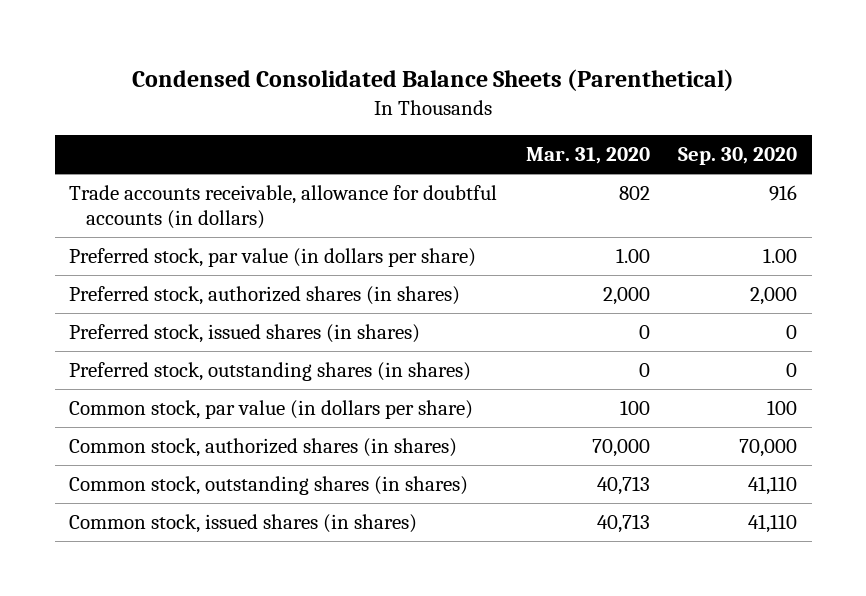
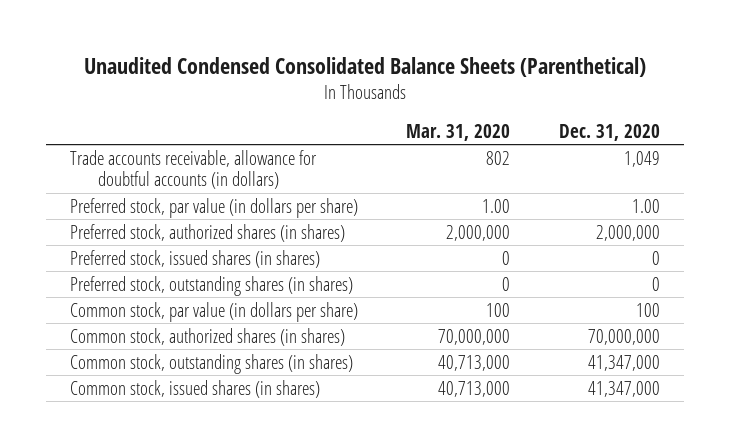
[132,68,735,91] Condensed Consolidated Balance Sheets (Parenthetical) -> [83,57,646,78] Unaudited Condensed Consolidated Balance Sheets (Parenthetical)
[678,147,798,166] Sep. 30, 2020 -> none
none -> [558,123,660,141] Dec. 31, 2020
[602,287,650,306] 2,000 -> [446,224,511,241] 2,000,000
[591,439,650,458] 70,000 -> [438,328,511,345] 70,000,000
[596,476,650,496] 40,713 -> [438,354,511,371] 40,713,000
[596,514,650,534] 40,713 -> [438,380,511,397] 40,713,000

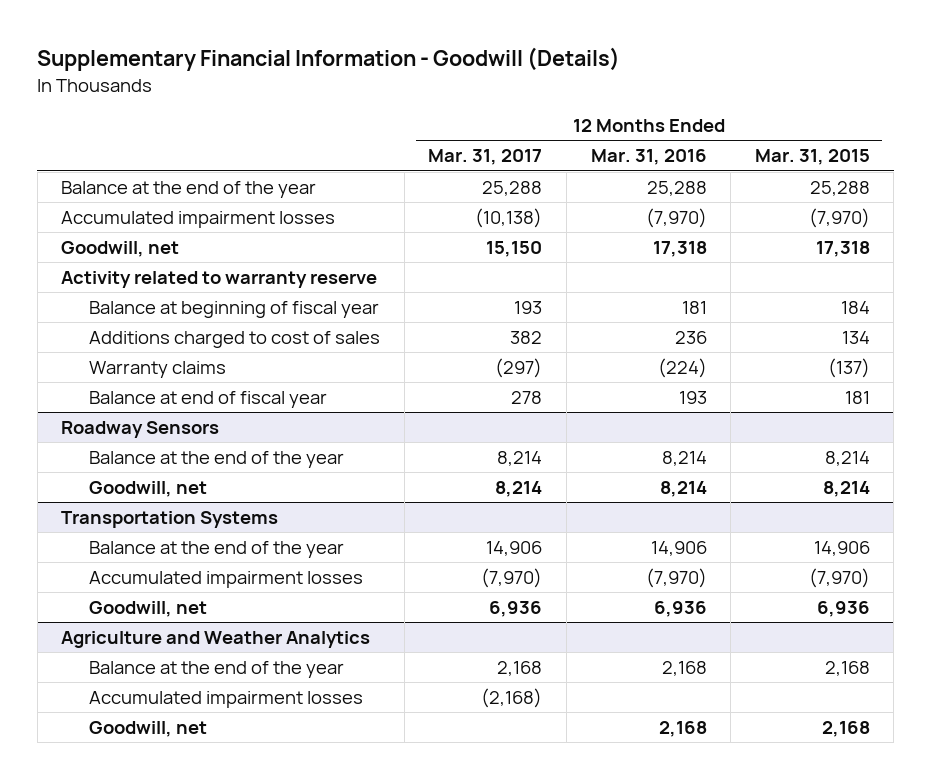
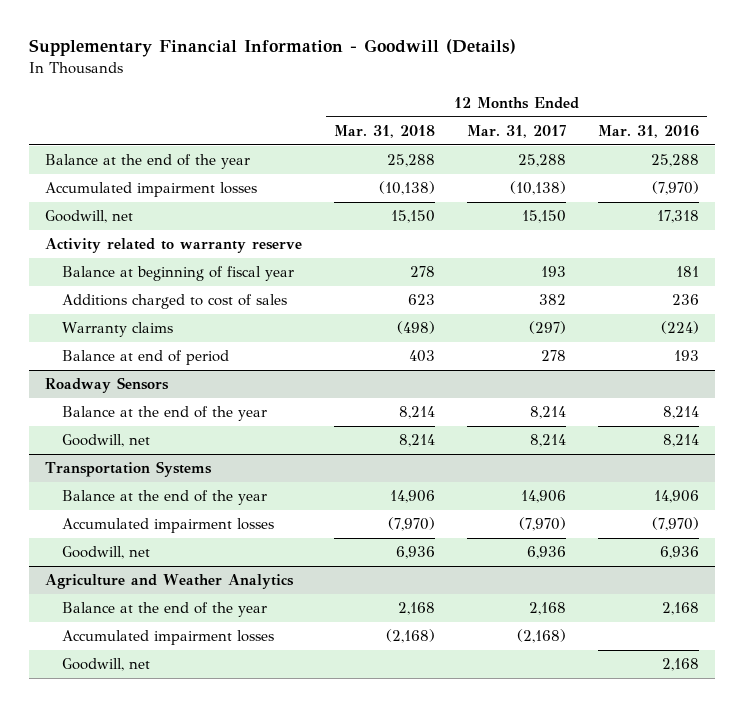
[754,149,870,166] Mar. 31, 2015 -> none
none -> [333,124,435,138] Mar. 31, 2018
[89,390,328,408] Balance at end of fiscal year -> [62,350,230,366] Balance at end of period

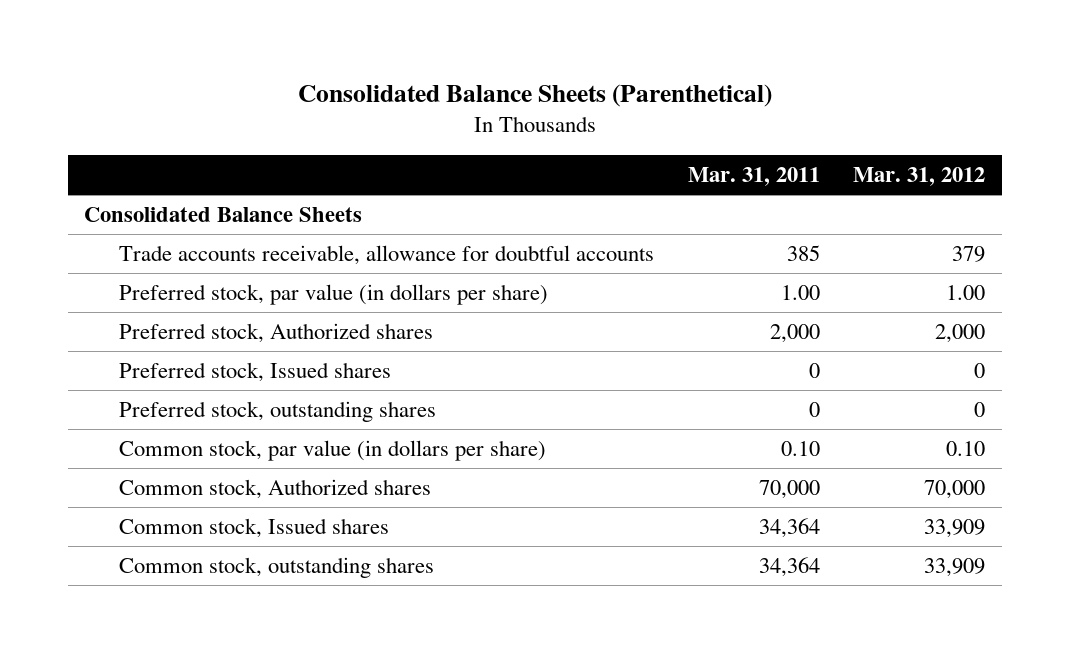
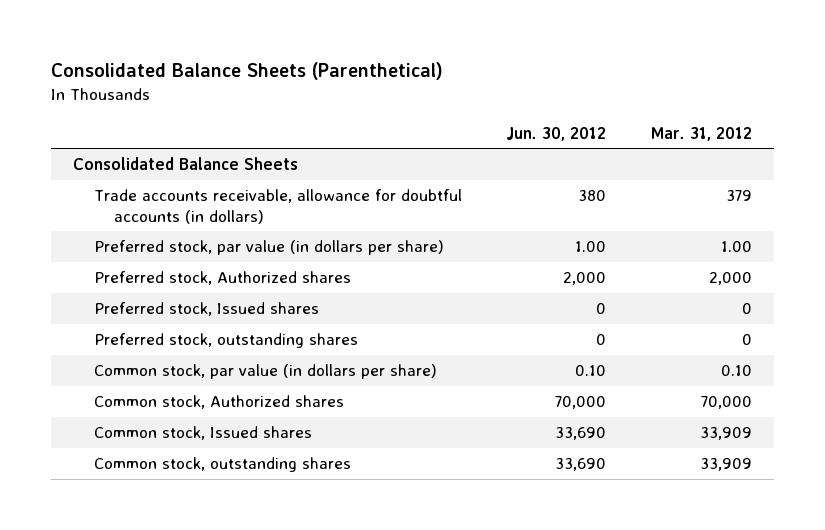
[687,166,820,186] Mar. 31, 2011 -> none
none -> [506,126,607,141] Jun. 30, 2012
[119,245,655,266] Trade accounts receivable, allowance for doubtful accounts -> [93,189,462,224] Trade accounts receivable, allowance for doubtful accounts (in dollars)

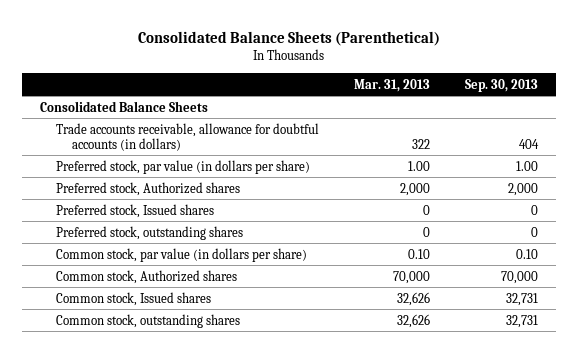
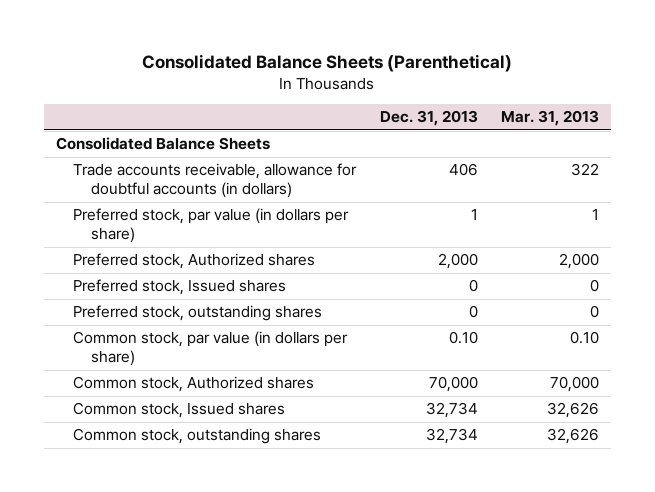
[465,78,539,92] Sep. 30, 2013 -> none
none -> [379,110,478,127] Dec. 31, 2013
[408,160,431,171] 1.00 -> [592,209,600,221] 1

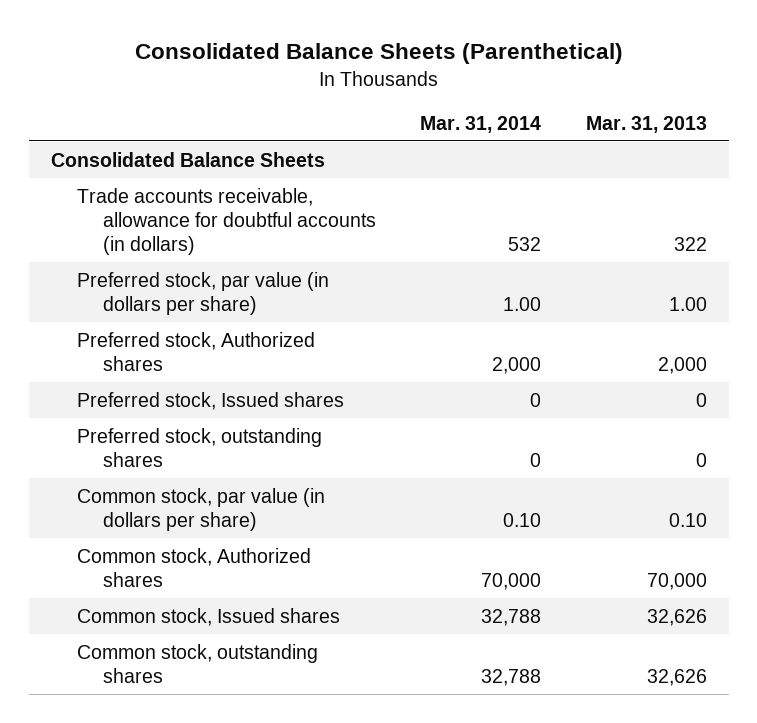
[379,110,478,127] Dec. 31, 2013 -> none
none -> [420,115,542,133] Mar. 31, 2014
[592,209,600,221] 1 -> [668,296,707,311] 1.00

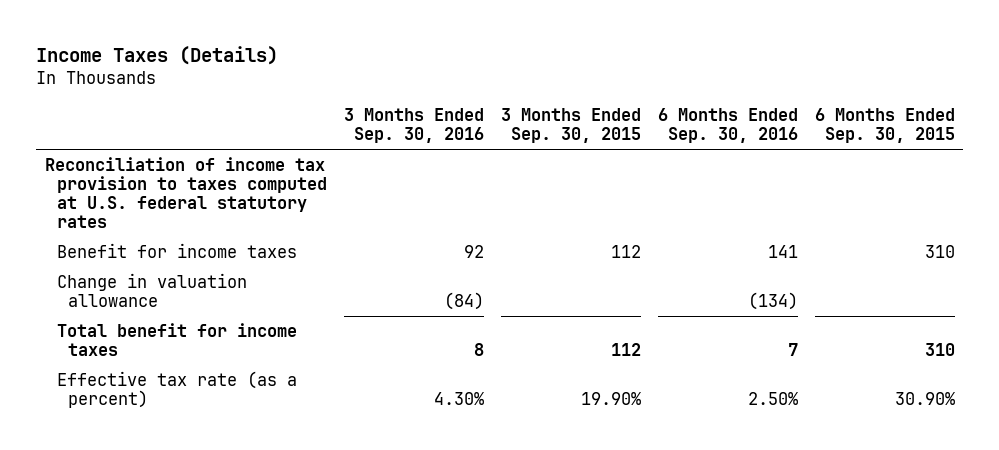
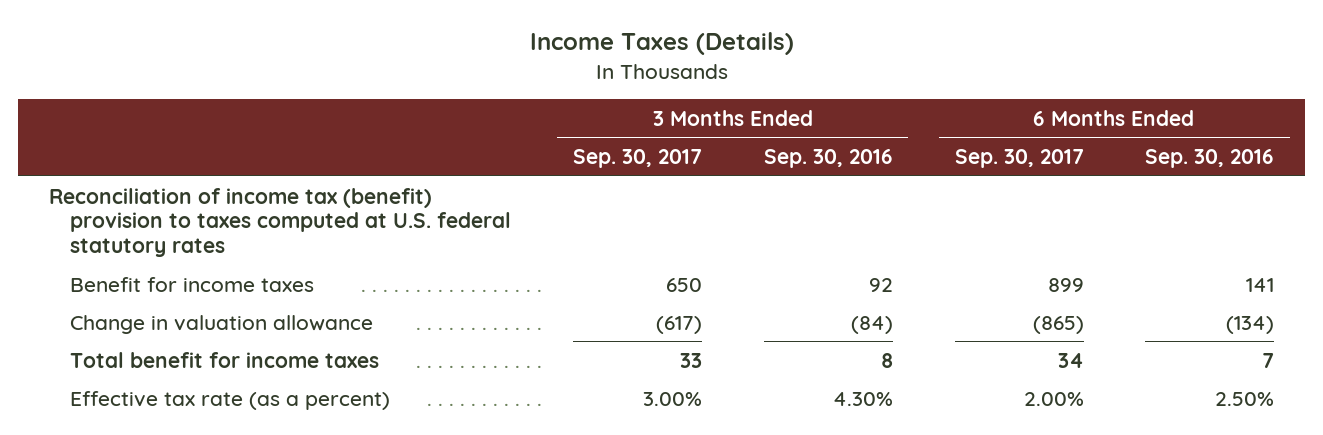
[500,108,641,144] 3 Months Ended Sep. 30, 2015 -> none
[814,108,955,144] 6 Months Ended Sep. 30, 2015 -> none
none -> [572,149,702,169] Sep. 30, 2017
none -> [954,149,1084,169] Sep. 30, 2017
[44,157,327,229] Reconciliation of income tax provision to taxes computed at U.S. federal statutory rates -> [48,187,511,258] Reconciliation of income tax (benefit) provision to taxes computed at U.S. federal statutory rates

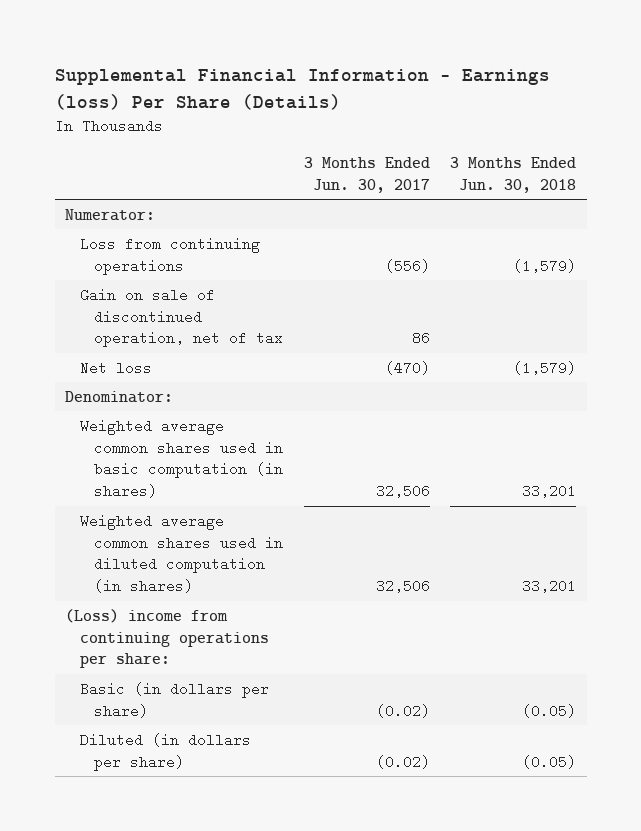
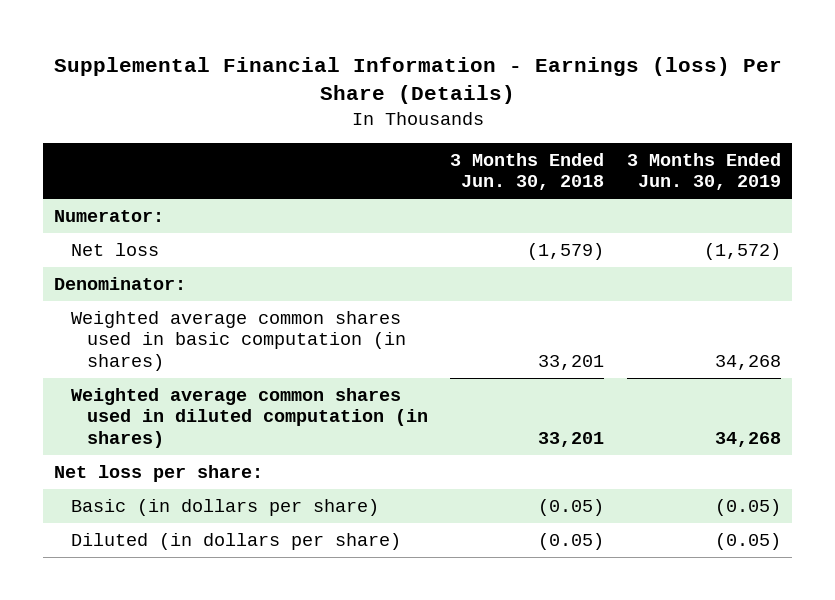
[303,156,430,193] 3 Months Ended Jun. 30, 2017 -> none
none -> [626,152,781,191] 3 Months Ended Jun. 30, 2019
[79,236,260,275] Loss from continuing operations -> none
[79,287,283,348] Gain on sale of discontinued operation, net of tax -> none
[65,608,269,669] (Loss) income from continuing operations per share: -> [54,464,264,482] Net loss per share:

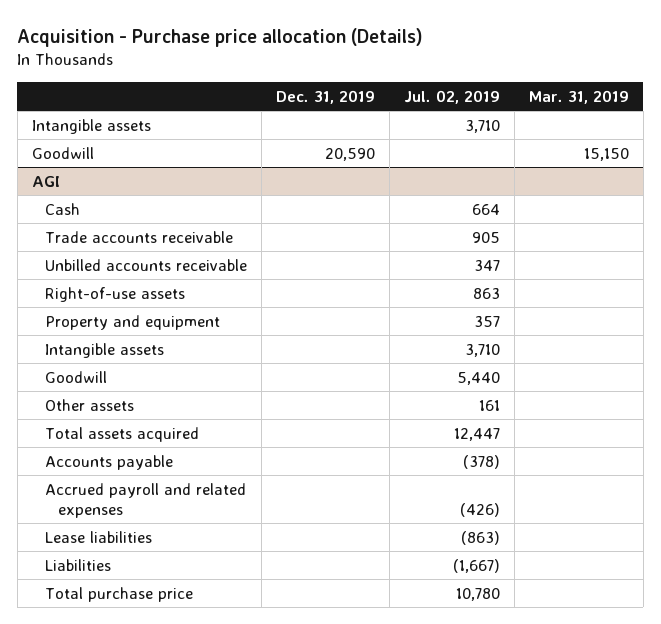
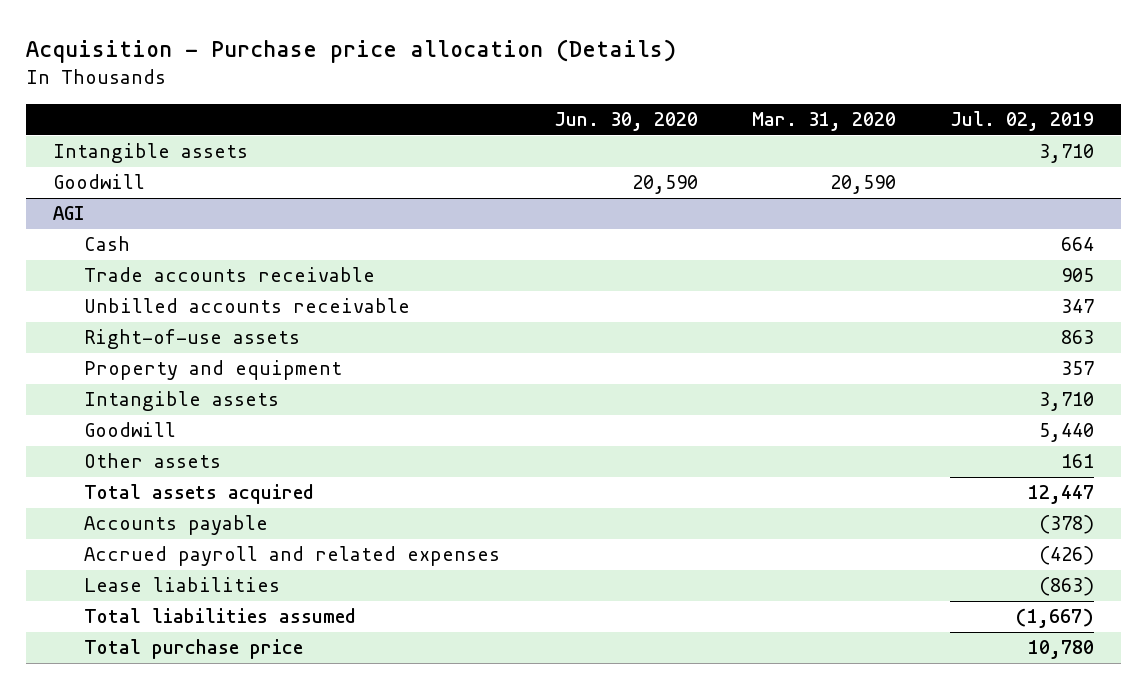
[275,89,375,104] Dec. 31, 2019 -> none
[528,89,629,104] Mar. 31, 2019 -> none
none -> [553,112,698,132] Jun. 30, 2020
none -> [751,112,896,132] Mar. 31, 2020
[44,558,111,571] Liabilities -> [83,608,356,624] Total liabilities assumed

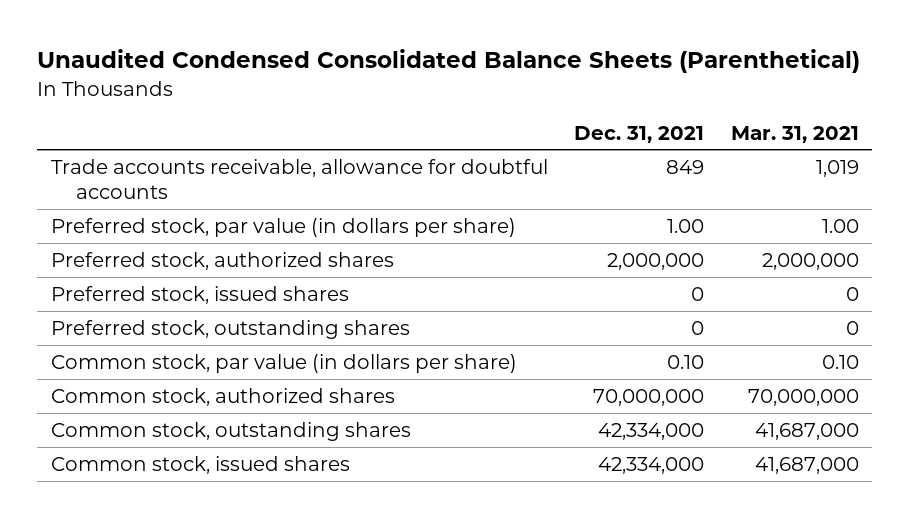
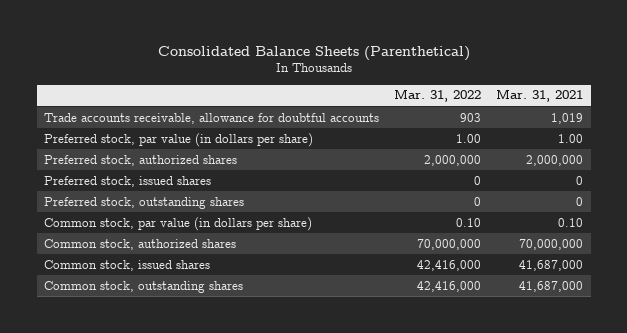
[37,49,861,74] Unaudited Condensed Consolidated Balance Sheets (Parenthetical) -> [157,45,470,61] Consolidated Balance Sheets (Parenthetical)
[574,125,705,143] Dec. 31, 2021 -> none
none -> [394,89,482,103] Mar. 31, 2022
[50,421,411,441] Common stock, outstanding shares -> [44,280,244,293] Common stock, outstanding shares

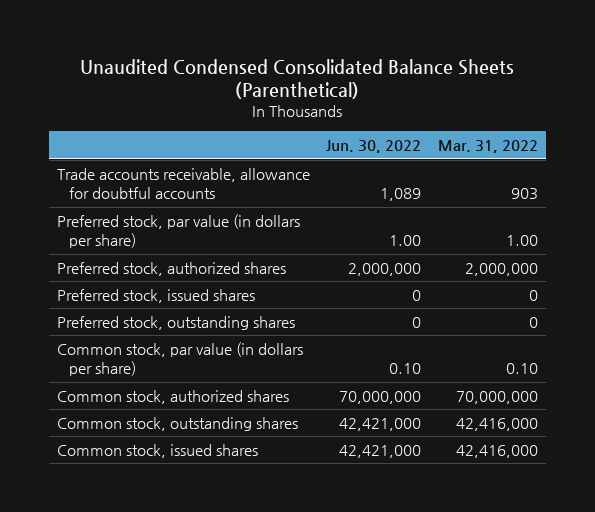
[157,45,470,61] Consolidated Balance Sheets (Parenthetical) -> [80,58,515,99] Unaudited Condensed Consolidated Balance Sheets (Parenthetical)
[496,89,584,103] Mar. 31, 2021 -> none
none -> [326,140,422,154] Jun. 30, 2022
[44,259,211,271] Common stock, issued shares -> [57,443,259,458] Common stock, issued shares

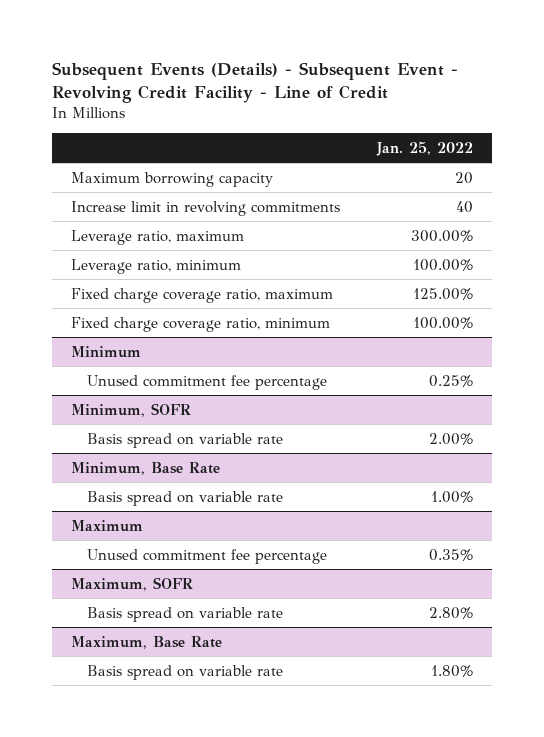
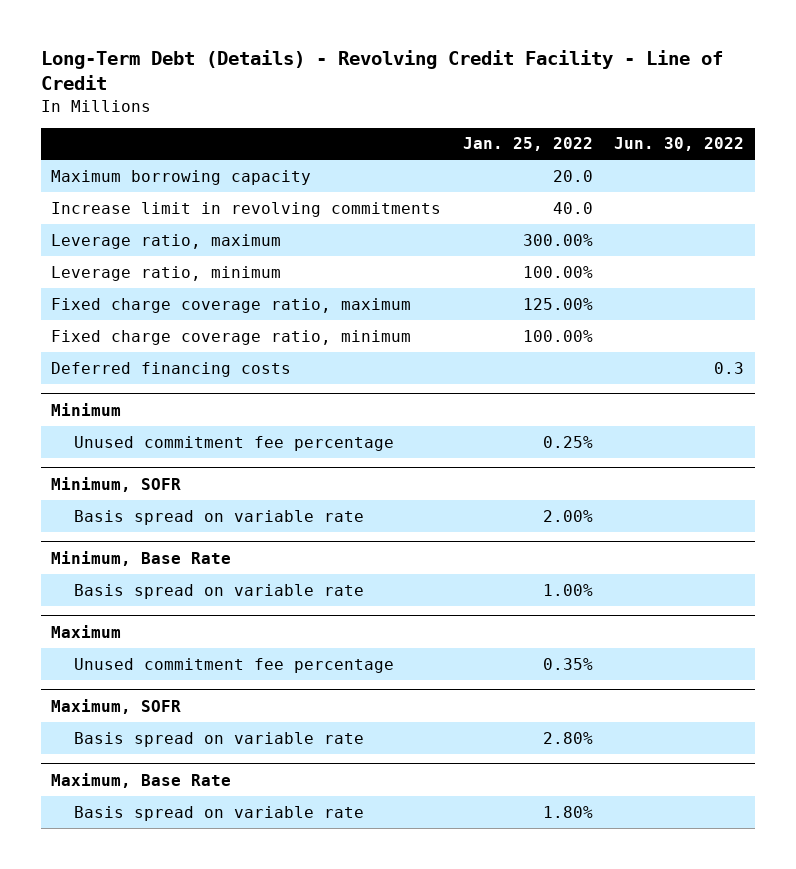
[51,62,458,104] Subsequent Events (Details) - Subsequent Event - Revolving Credit Facility - Line of Credit -> [40,50,723,91] Long-Term Debt (Details) - Revolving Credit Facility - Line of Credit
none -> [614,137,745,152] Jun. 30, 2022
[455,171,474,184] 20 -> [552,169,593,182] 20.0
[456,200,474,213] 40 -> [552,201,593,214] 40.0
none -> [51,361,292,377] Deferred financing costs

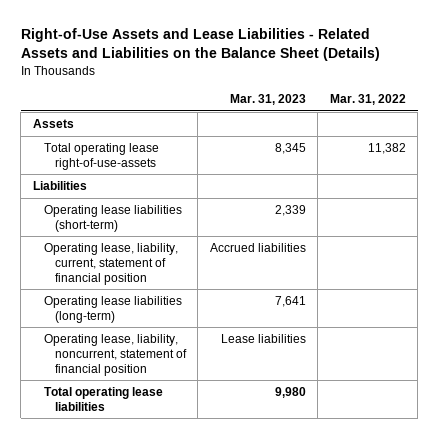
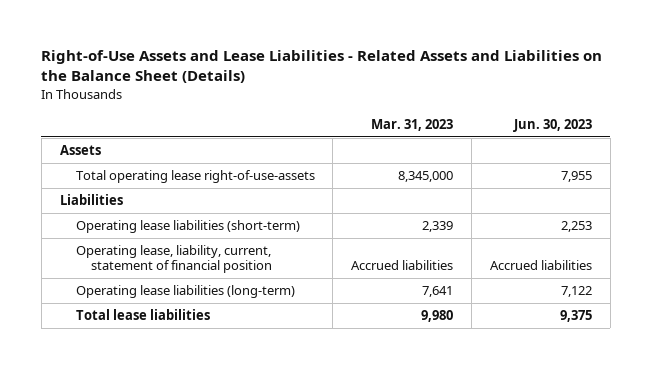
[329,93,406,105] Mar. 31, 2022 -> none
none -> [512,118,592,132] Jun. 30, 2023
[274,142,306,154] 8,345 -> [398,171,454,183] 8,345,000
[43,333,187,376] Operating lease, liability, noncurrent, statement of financial position -> none
[43,386,163,411] Total operating lease liabilities -> [75,309,210,321] Total lease liabilities

